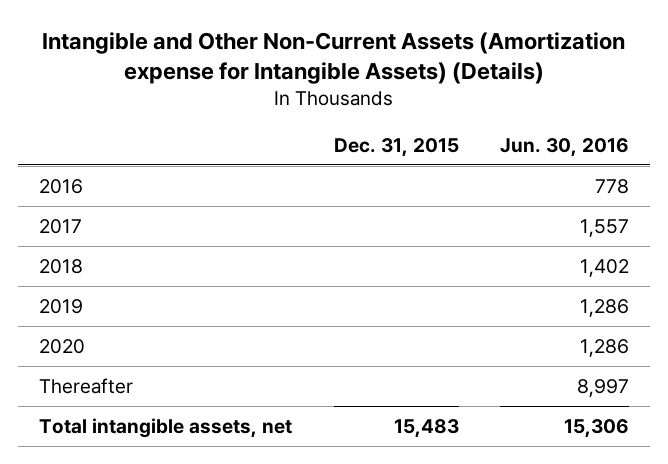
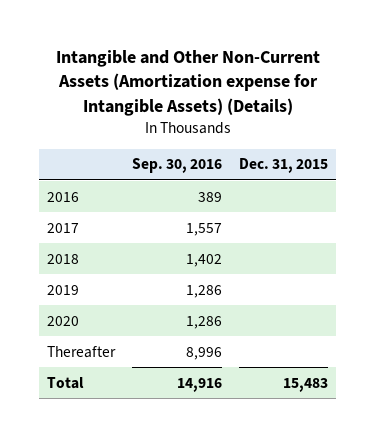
[500,137,630,157] Jun. 30, 2016 -> none
none -> [132,158,223,174] Sep. 30, 2016
[39,418,293,439] Total intangible assets, net -> [47,376,85,389] Total

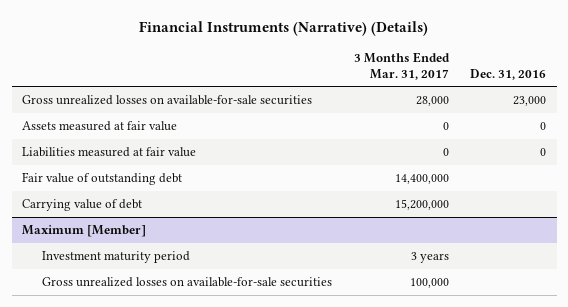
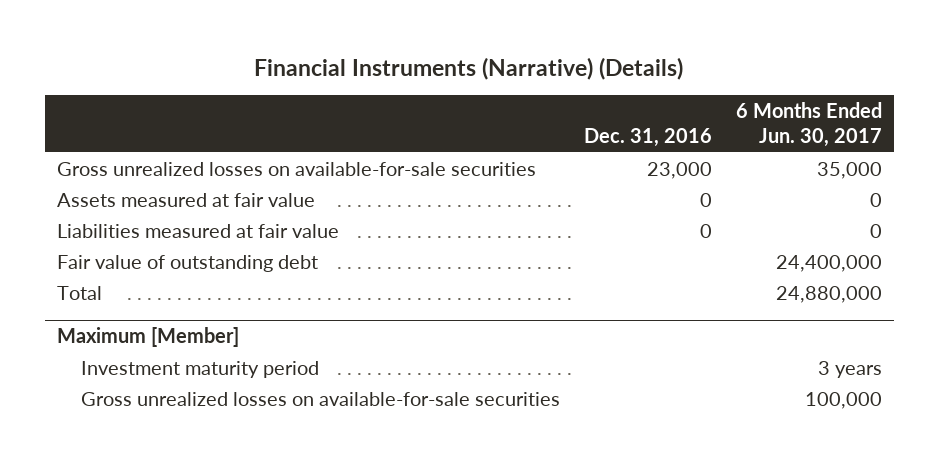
[353,52,450,80] 3 Months Ended Mar. 31, 2017 -> none
none -> [735,101,882,148] 6 Months Ended Jun. 30, 2017
[22,199,143,212] Carrying value of debt -> [56,285,102,300] Total

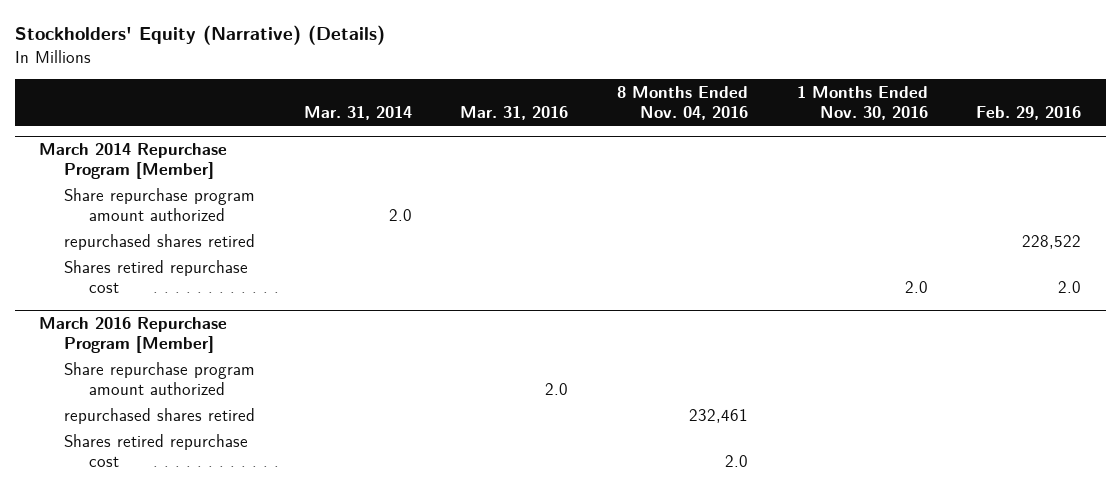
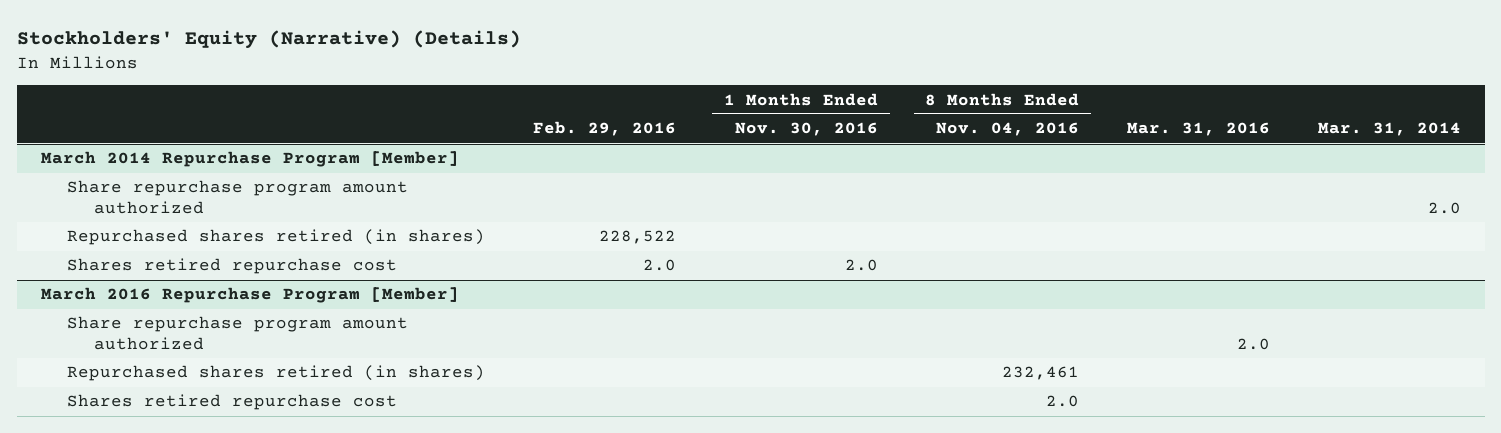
[63,233,255,250] repurchased shares retired -> [67,229,486,246] Repurchased shares retired (in shares)
[63,407,255,424] repurchased shares retired -> [67,365,486,382] Repurchased shares retired (in shares)

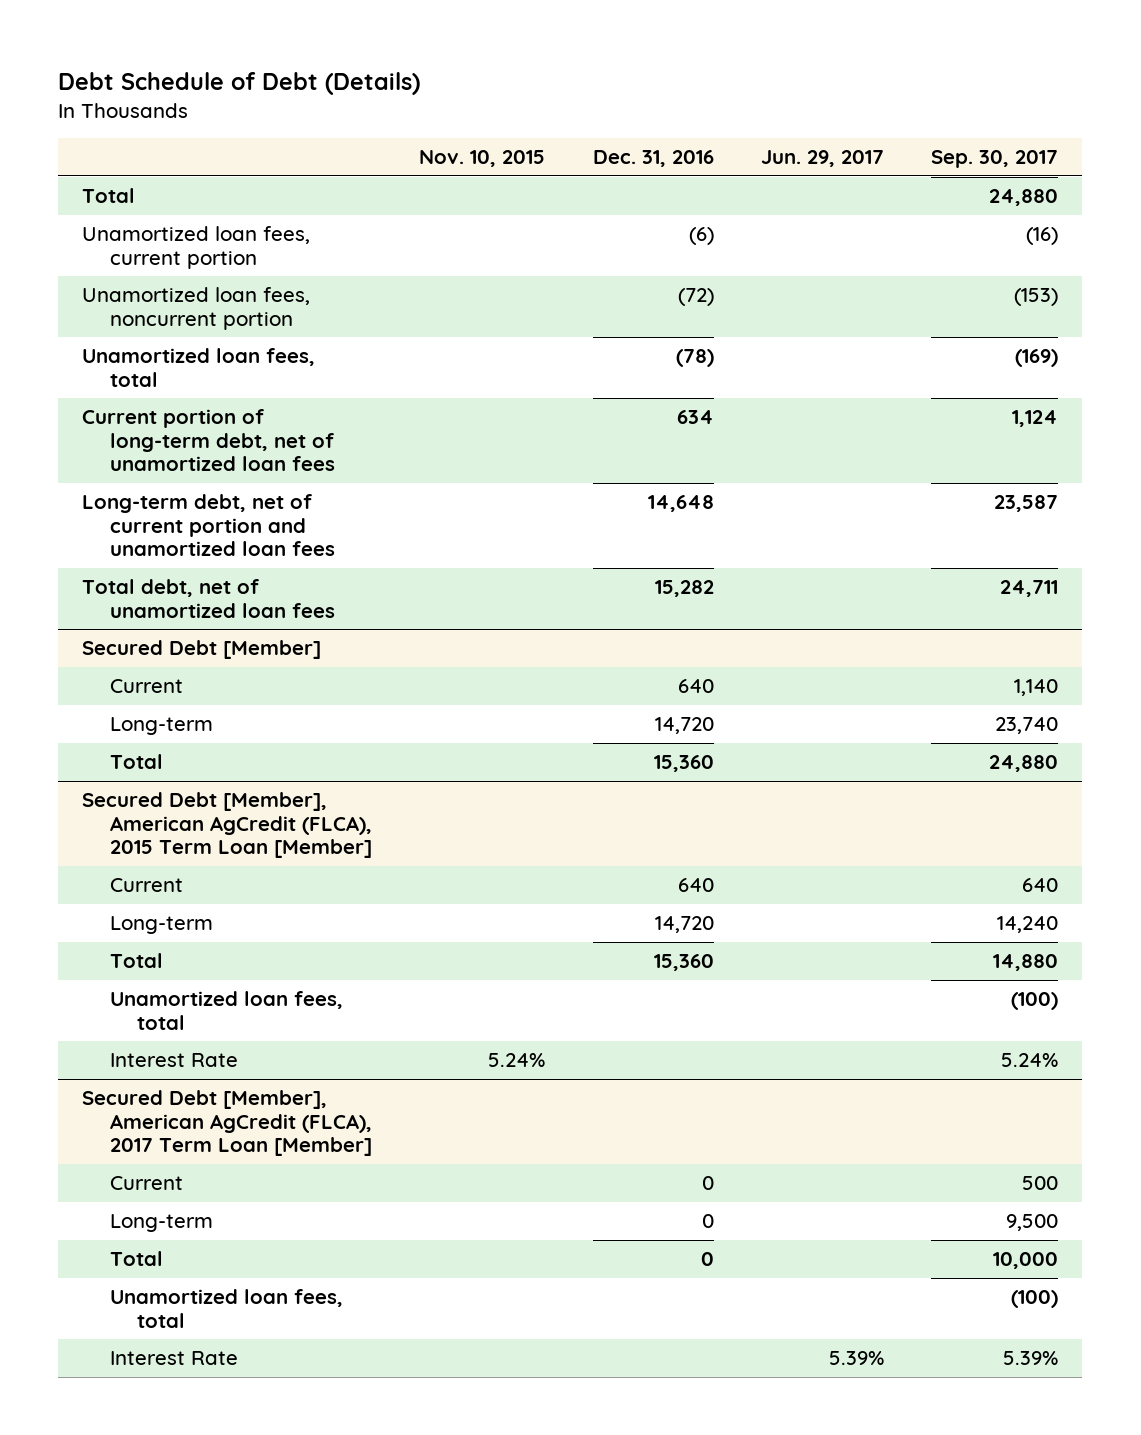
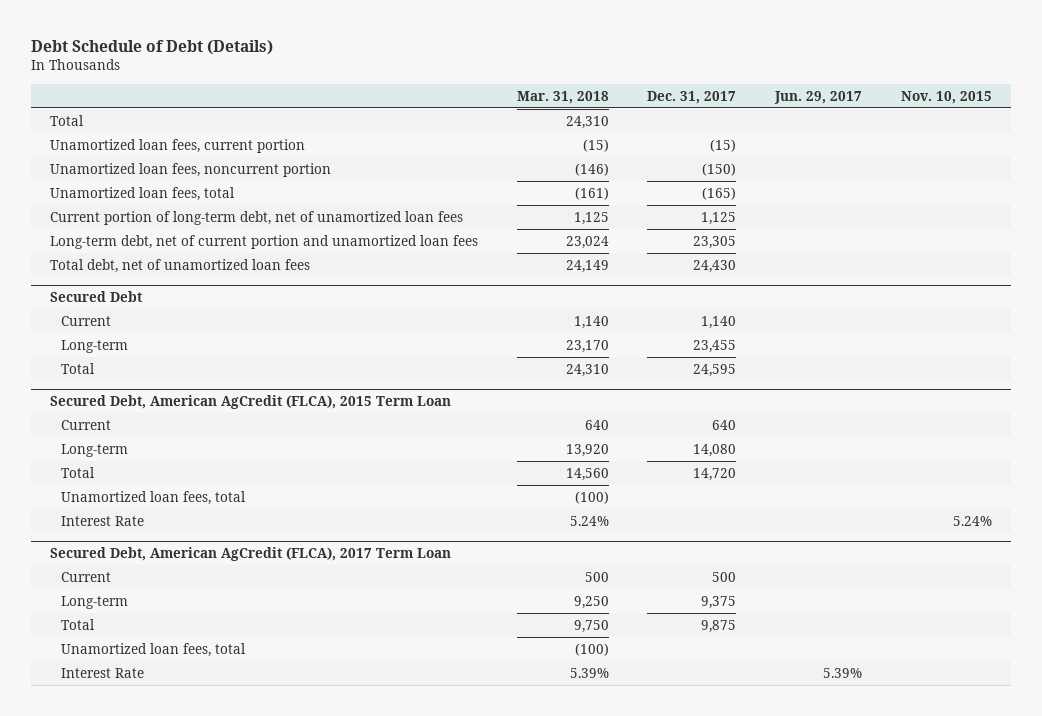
[592,150,714,168] Dec. 31, 2016 -> none
[931,150,1059,169] Sep. 30, 2017 -> none
none -> [516,90,609,104] Mar. 31, 2018
none -> [647,90,737,104] Dec. 31, 2017
[82,640,322,660] Secured Debt [Member] -> [50,291,144,303] Secured Debt
[82,792,372,859] Secured Debt [Member], American AgCredit (FLCA), 2015 Term Loan [Member] -> [50,395,452,410] Secured Debt, American AgCredit (FLCA), 2015 Term Loan
[82,1090,372,1157] Secured Debt [Member], American AgCredit (FLCA), 2017 Term Loan [Member] -> [50,547,452,562] Secured Debt, American AgCredit (FLCA), 2017 Term Loan

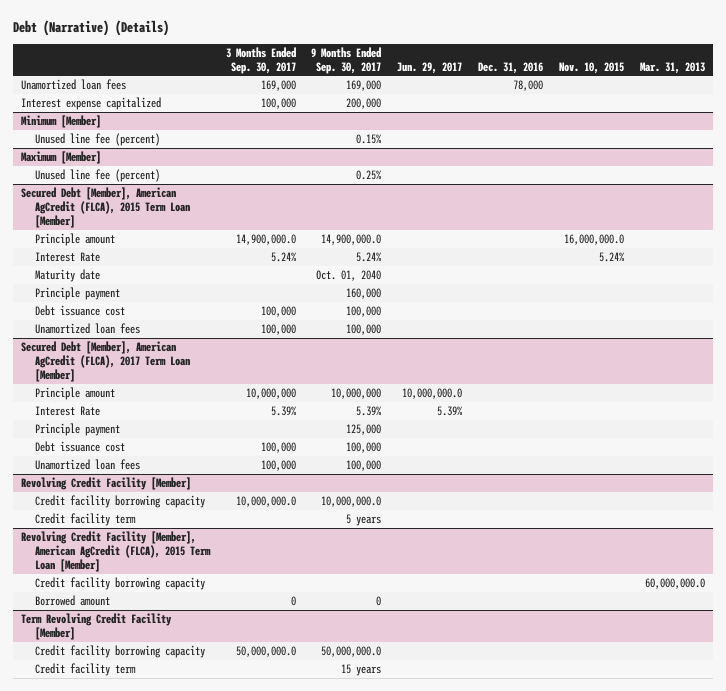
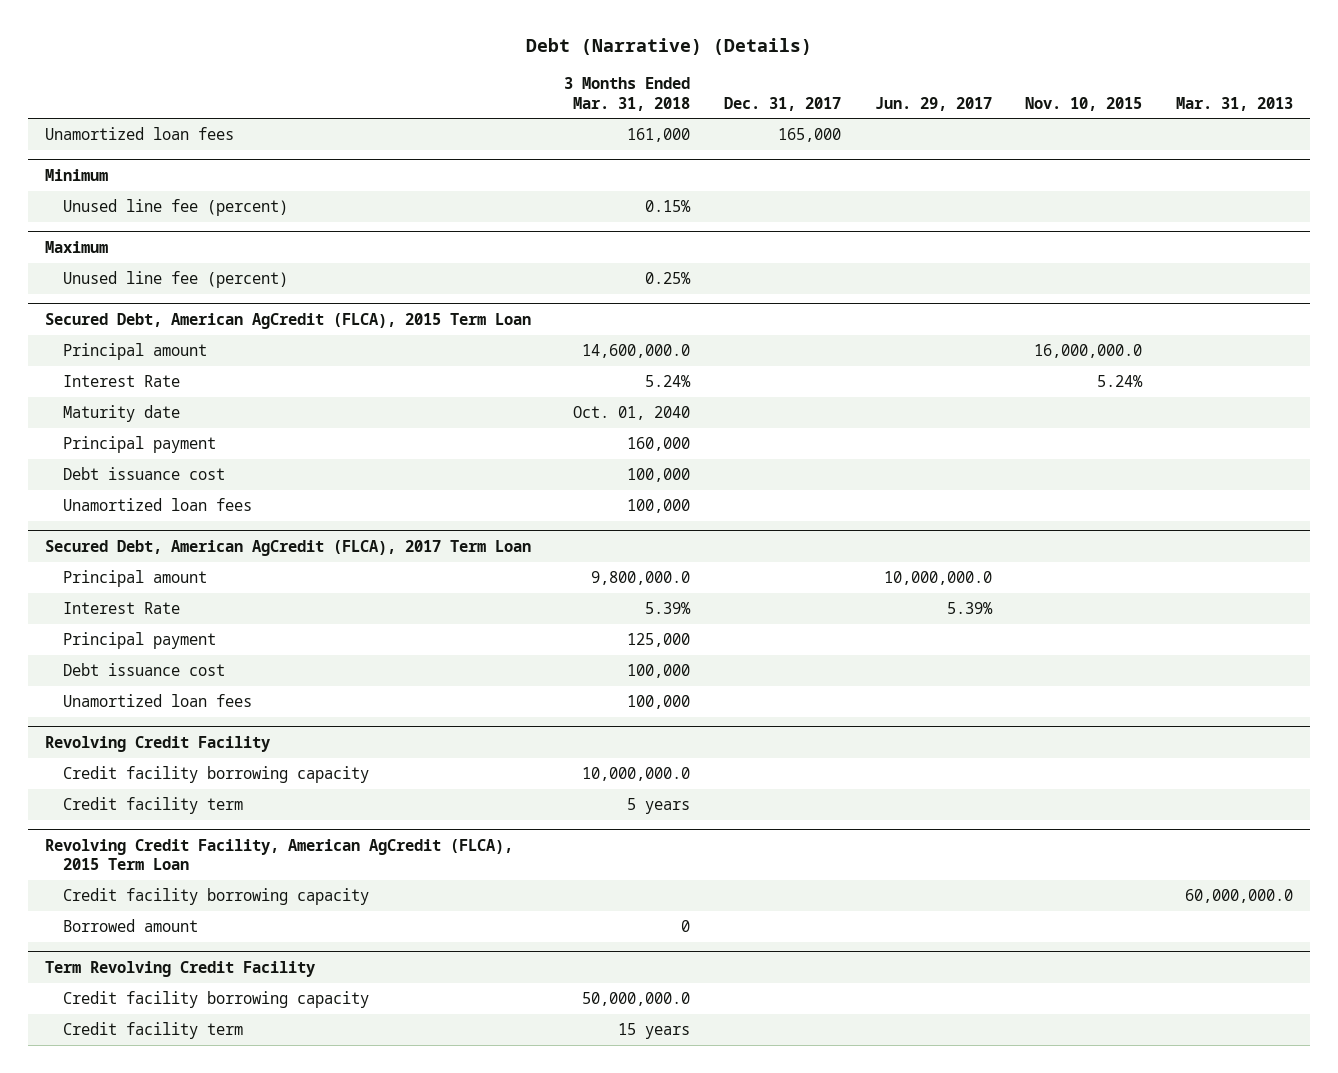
[225,46,296,74] 3 Months Ended Sep. 30, 2017 -> none
[311,46,382,74] 9 Months Ended Sep. 30, 2017 -> none
[478,61,544,74] Dec. 31, 2016 -> none
none -> [564,77,691,111] 3 Months Ended Mar. 31, 2018
none -> [723,96,841,111] Dec. 31, 2017
[20,97,161,111] Interest expense capitalized -> none
[20,115,101,129] Minimum [Member] -> [44,168,108,181] Minimum
[20,151,101,165] Maximum [Member] -> [44,240,108,253] Maximum
[20,187,190,228] Secured Debt [Member], American AgCredit (FLCA), 2015 Term Loan [Member] -> [44,312,531,329] Secured Debt, American AgCredit (FLCA), 2015 Term Loan
[34,233,115,247] Principle amount -> [63,343,208,361] Principal amount
[34,287,120,301] Principle payment -> [63,436,217,454] Principal payment
[20,341,190,382] Secured Debt [Member], American AgCredit (FLCA), 2017 Term Loan [Member] -> [44,539,531,556] Secured Debt, American AgCredit (FLCA), 2017 Term Loan
[34,387,115,401] Principle amount -> [63,570,208,588] Principal amount
[34,423,120,437] Principle payment -> [63,632,217,650] Principal payment
[20,477,191,491] Revolving Credit Facility [Member] -> [44,735,270,752] Revolving Credit Facility
[20,531,211,572] Revolving Credit Facility [Member], American AgCredit (FLCA), 2015 Term Loan [Member] -> [44,838,513,871] Revolving Credit Facility, American AgCredit (FLCA), 2015 Term Loan
[20,613,172,640] Term Revolving Credit Facility [Member] -> [44,960,315,977] Term Revolving Credit Facility

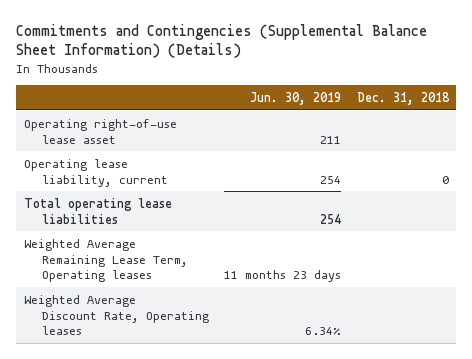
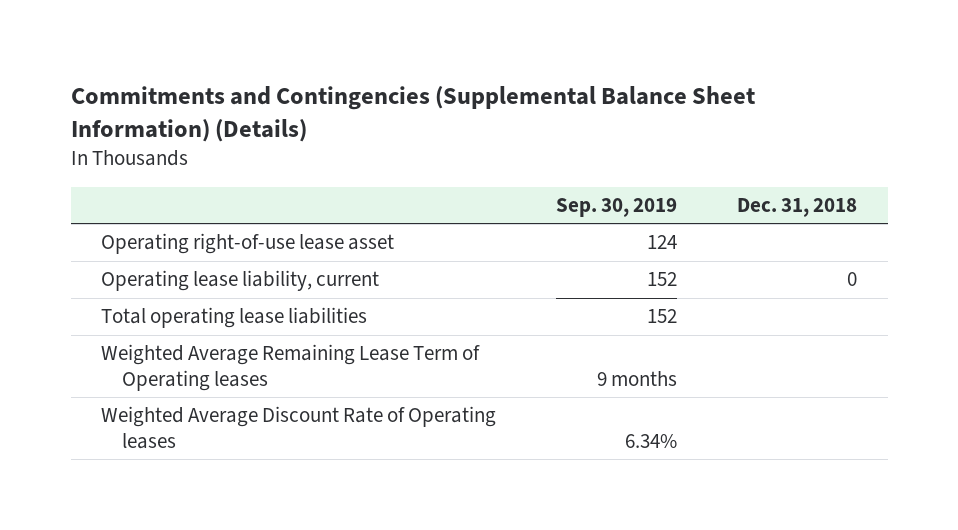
[250,91,342,105] Jun. 30, 2019 -> none
none -> [556,197,678,217] Sep. 30, 2019
[23,238,189,283] Weighted Average Remaining Lease Term, Operating leases -> [100,344,480,391] Weighted Average Remaining Lease Term of Operating leases
[23,294,210,336] Weighted Average Discount Rate, Operating leases -> [100,406,496,449] Weighted Average Discount Rate of Operating leases

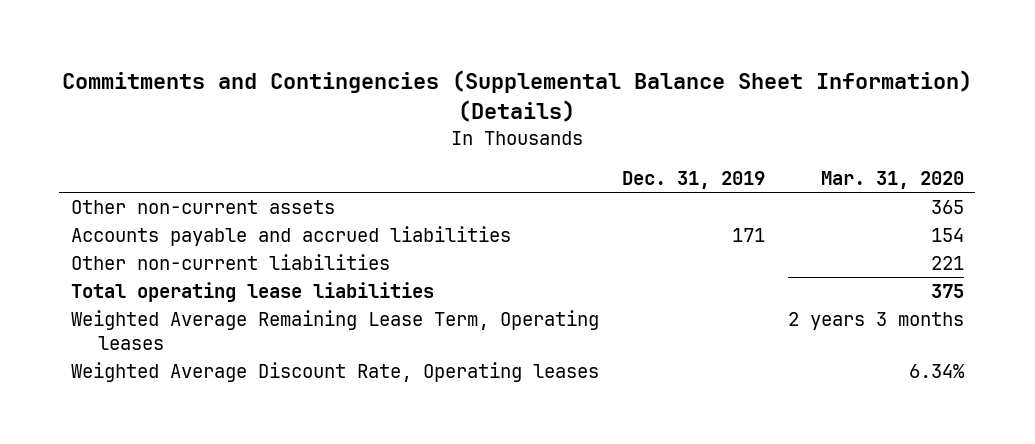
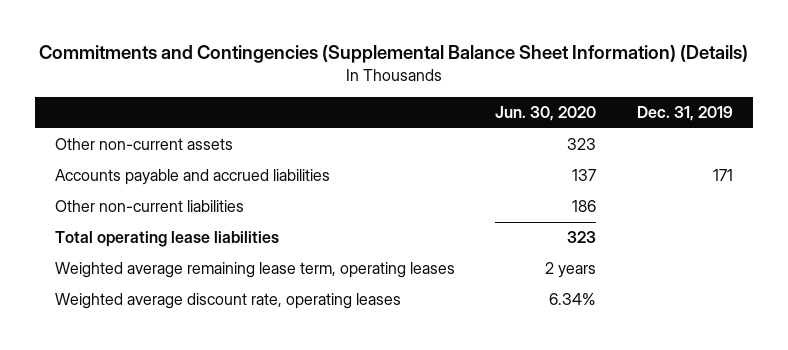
[820,171,964,190] Mar. 31, 2020 -> none
none -> [495,106,597,122] Jun. 30, 2020
[70,310,599,350] Weighted Average Remaining Lease Term, Operating leases -> [54,262,455,279] Weighted average remaining lease term, operating leases
[70,362,599,383] Weighted Average Discount Rate, Operating leases -> [54,293,401,310] Weighted average discount rate, operating leases

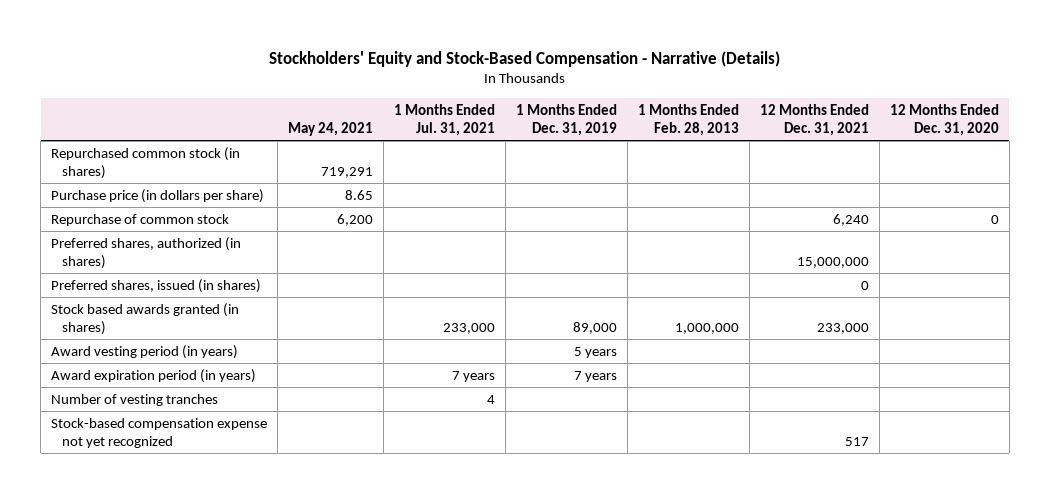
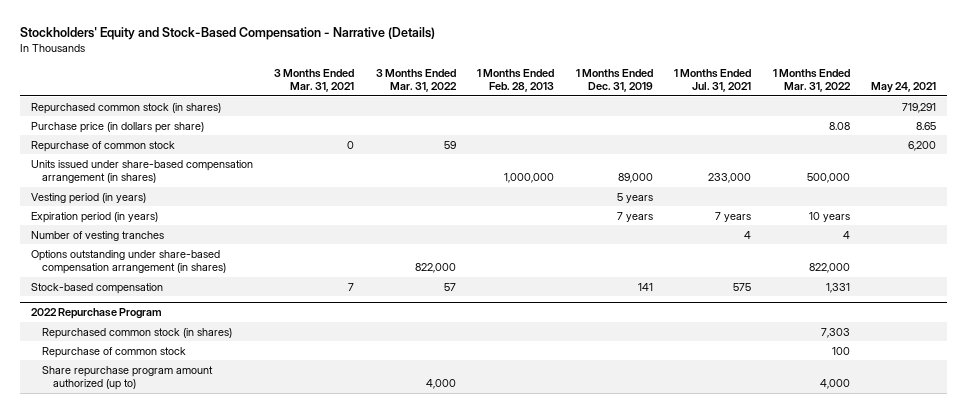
[759,103,869,136] 12 Months Ended Dec. 31, 2021 -> none
[889,103,999,136] 12 Months Ended Dec. 31, 2020 -> none
none -> [274,68,355,93] 3 Months Ended Mar. 31, 2021
none -> [375,68,457,93] 3 Months Ended Mar. 31, 2022
none -> [772,68,851,93] 1 Months Ended Mar. 31, 2022
[51,236,242,269] Preferred shares, authorized (in shares) -> none
[51,278,262,293] Preferred shares, issued (in shares) -> none
[51,302,240,335] Stock based awards granted (in shares) -> [30,159,253,184] Units issued under share-based compensation arrangement (in shares)
[51,344,239,359] Award vesting period (in years) -> [30,192,146,204] Vesting period (in years)
[51,368,257,383] Award expiration period (in years) -> [30,211,158,223] Expiration period (in years)
[51,417,268,448] Stock-based compensation expense not yet recognized -> none
none -> [30,249,226,275] Options outstanding under share-based compensation arrangement (in shares)
none -> [30,282,163,294] Stock-based compensation
none -> [30,308,162,320] 2022 Repurchase Program
none -> [41,327,232,339] Repurchased common stock (in shares)
none -> [41,346,186,358] Repurchase of common stock
none -> [41,365,213,391] Share repurchase program amount authorized (up to)

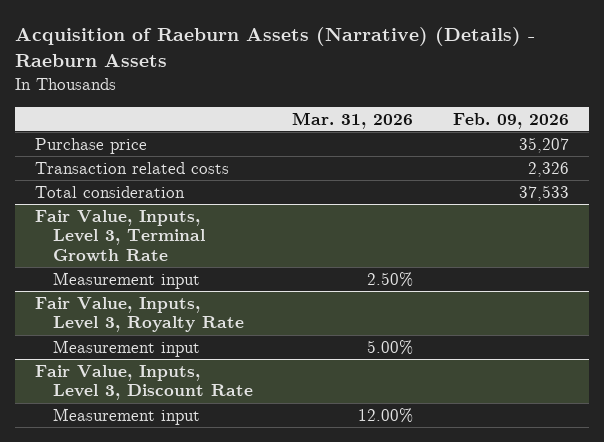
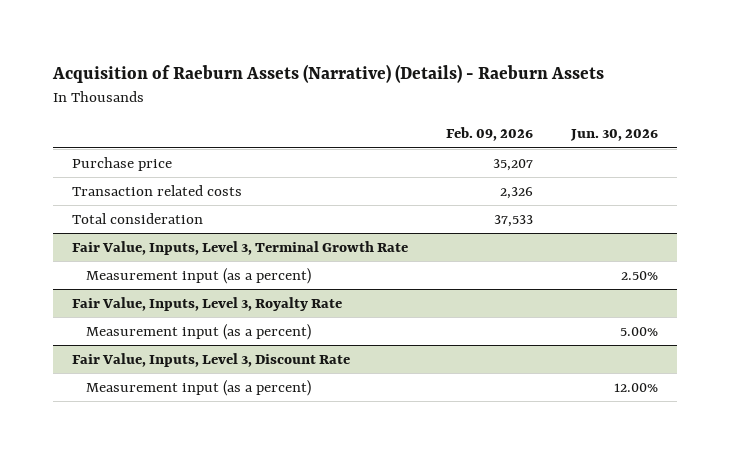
[292,111,414,129] Mar. 31, 2026 -> none
none -> [570,129,659,142] Jun. 30, 2026
[52,271,200,289] Measurement input -> [85,268,311,285] Measurement input (as a percent)
[52,339,200,357] Measurement input -> [85,324,311,341] Measurement input (as a percent)
[52,407,200,425] Measurement input -> [85,380,311,397] Measurement input (as a percent)

